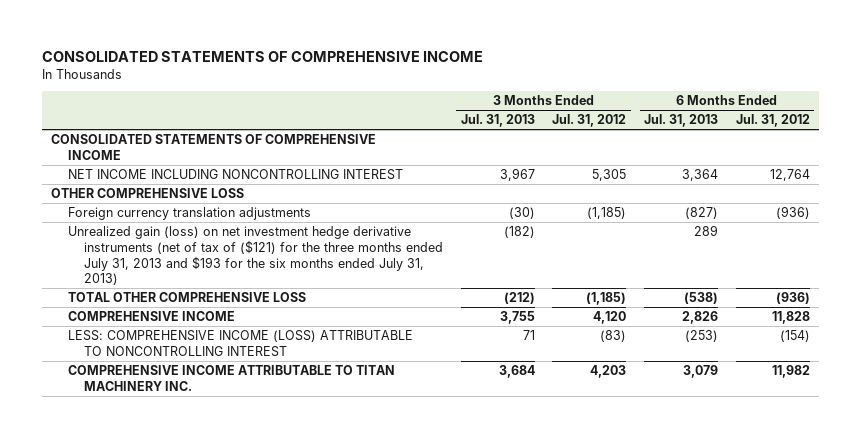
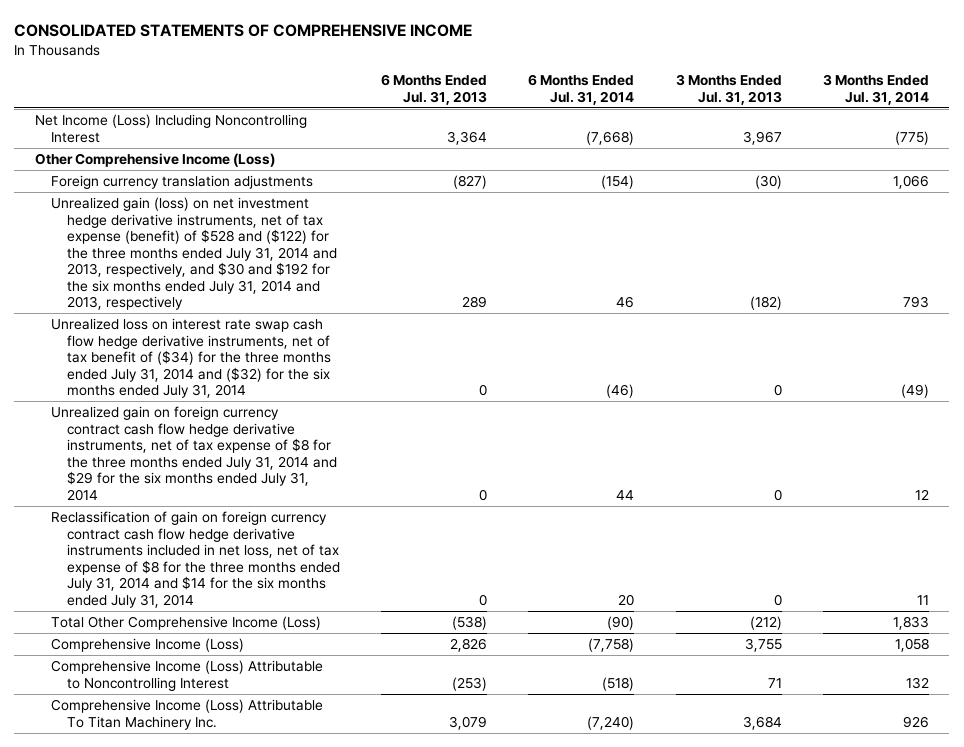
[552,114,627,128] Jul. 31, 2012 -> none
[736,114,811,128] Jul. 31, 2012 -> none
none -> [528,74,635,105] 6 Months Ended Jul. 31, 2014
none -> [822,74,929,105] 3 Months Ended Jul. 31, 2014
[51,134,377,160] CONSOLIDATED STATEMENTS OF COMPREHENSIVE INCOME -> none
[67,169,403,181] NET INCOME INCLUDING NONCONTROLLING INTEREST -> [35,114,308,143] Net Income (Loss) Including Noncontrolling Interest
[51,188,245,199] OTHER COMPREHENSIVE LOSS -> [35,153,276,168] Other Comprehensive Income (Loss)
[67,226,443,286] Unrealized gain (loss) on net investment hedge derivative instruments (net of tax of ($121) for the three months ended July 31, 2013 and $193 for the six months ended July 31, 2013) -> [51,197,338,311] Unrealized gain (loss) on net investment hedge derivative instruments, net of tax expense (benefit) of $528 and ($122) for the three months ended July 31, 2014 and 2013, respectively, and $30 and $192 for the six months ended July 31, 2014 and 2013, respectively
none -> [51,318,332,399] Unrealized loss on interest rate swap cash flow hedge derivative instruments, net of tax benefit of ($34) for the three months ended July 31, 2014 and ($32) for the six months ended July 31, 2014
none -> [51,406,338,501] Unrealized gain on foreign currency contract cash flow hedge derivative instruments, net of tax expense of $8 for the three months ended July 31, 2014 and $29 for the six months ended July 31, 2014
none -> [51,511,341,608] Reclassification of gain on foreign currency contract cash flow hedge derivative instruments included in net loss, net of tax expense of $8 for the three months ended July 31, 2014 and $14 for the six months ended July 31, 2014
[67,292,306,303] TOTAL OTHER COMPREHENSIVE LOSS -> [51,616,322,631] Total Other Comprehensive Income (Loss)
[67,311,235,322] COMPREHENSIVE INCOME -> [51,638,245,653] Comprehensive Income (Loss)
[67,330,413,357] LESS: COMPREHENSIVE INCOME (LOSS) ATTRIBUTABLE TO NONCONTROLLING INTEREST -> [51,660,324,691] Comprehensive Income (Loss) Attributable to Noncontrolling Interest
[67,365,395,391] COMPREHENSIVE INCOME ATTRIBUTABLE TO TITAN MACHINERY INC. -> [51,699,324,730] Comprehensive Income (Loss) Attributable To Titan Machinery Inc.

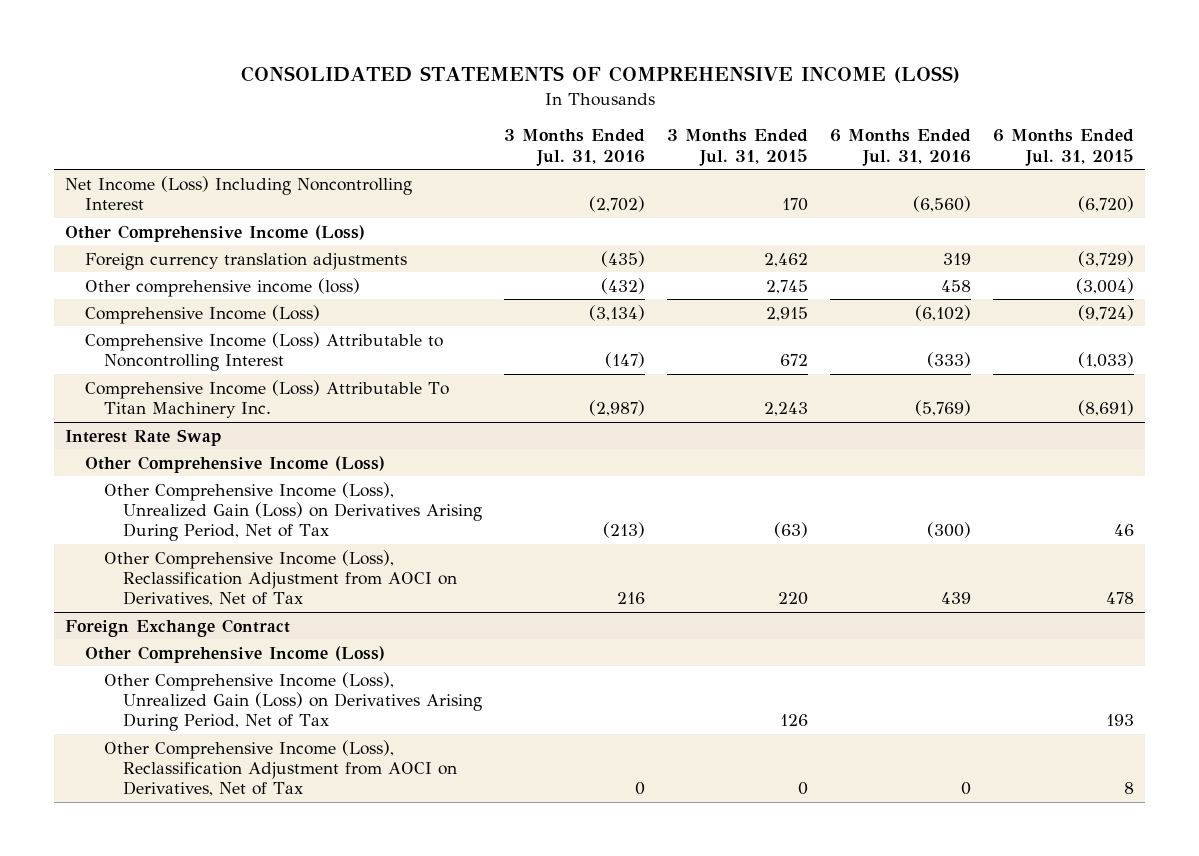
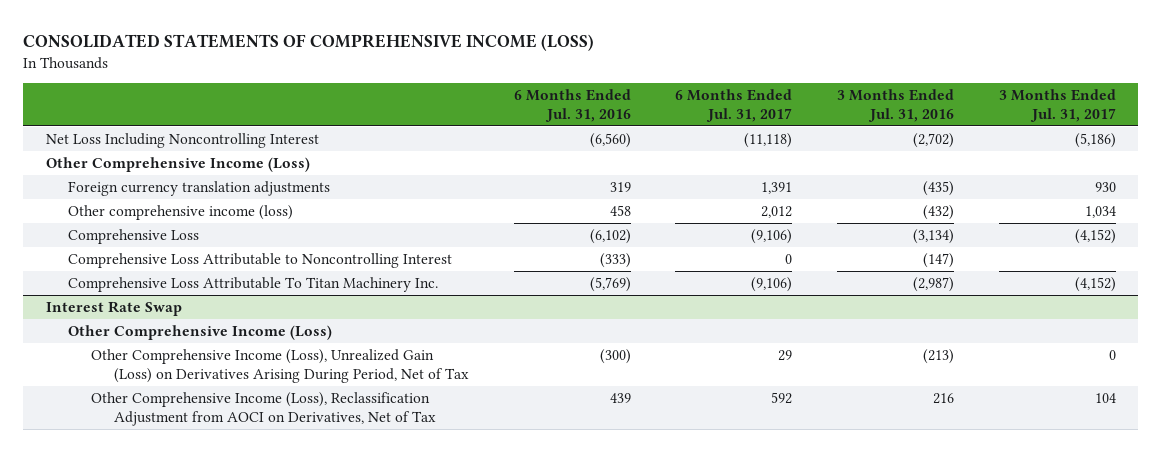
[667,129,809,166] 3 Months Ended Jul. 31, 2015 -> none
[992,129,1134,166] 6 Months Ended Jul. 31, 2015 -> none
none -> [675,89,793,122] 6 Months Ended Jul. 31, 2017
none -> [998,89,1116,122] 3 Months Ended Jul. 31, 2017
[65,175,413,210] Net Income (Loss) Including Noncontrolling Interest -> [45,133,319,149] Net Loss Including Noncontrolling Interest
[84,304,320,324] Comprehensive Income (Loss) -> [68,229,200,245] Comprehensive Loss
[84,331,443,371] Comprehensive Income (Loss) Attributable to Noncontrolling Interest -> [68,253,453,269] Comprehensive Loss Attributable to Noncontrolling Interest
[84,379,449,418] Comprehensive Income (Loss) Attributable To Titan Machinery Inc. -> [68,277,439,293] Comprehensive Loss Attributable To Titan Machinery Inc.
[65,618,291,637] Foreign Exchange Contract -> none
[84,645,385,663] Other Comprehensive Income (Loss) -> none
[104,671,483,731] Other Comprehensive Income (Loss), Unrealized Gain (Loss) on Derivatives Arising During Period, Net of Tax -> none
[104,739,458,796] Other Comprehensive Income (Loss), Reclassification Adjustment from AOCI on Derivatives, Net of Tax -> none

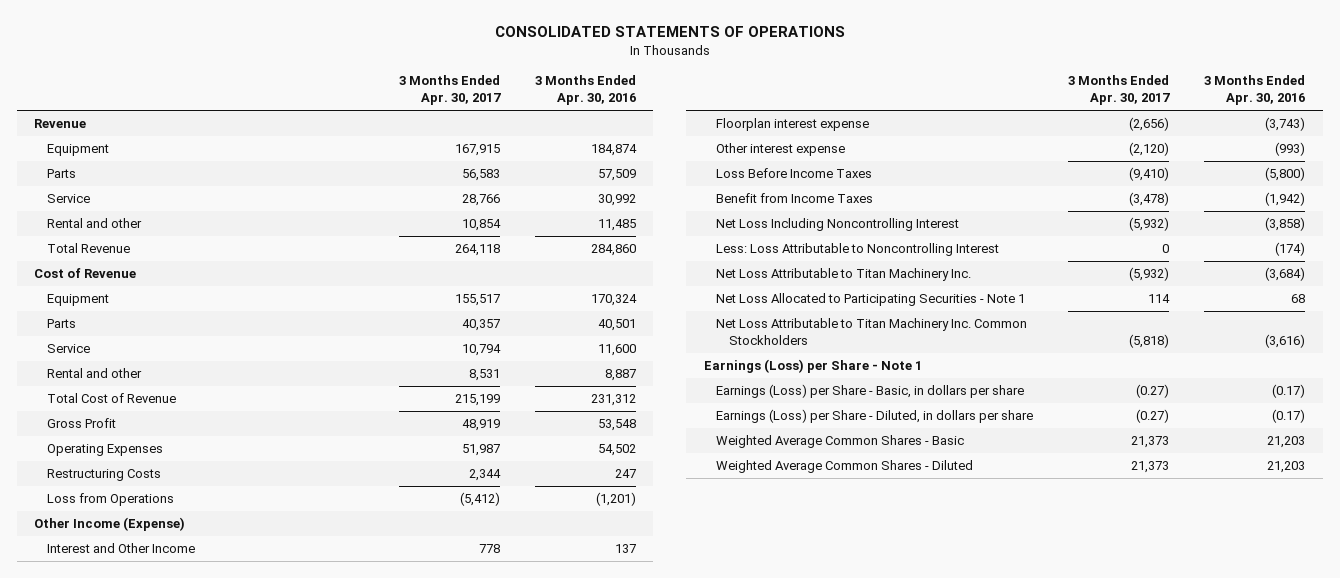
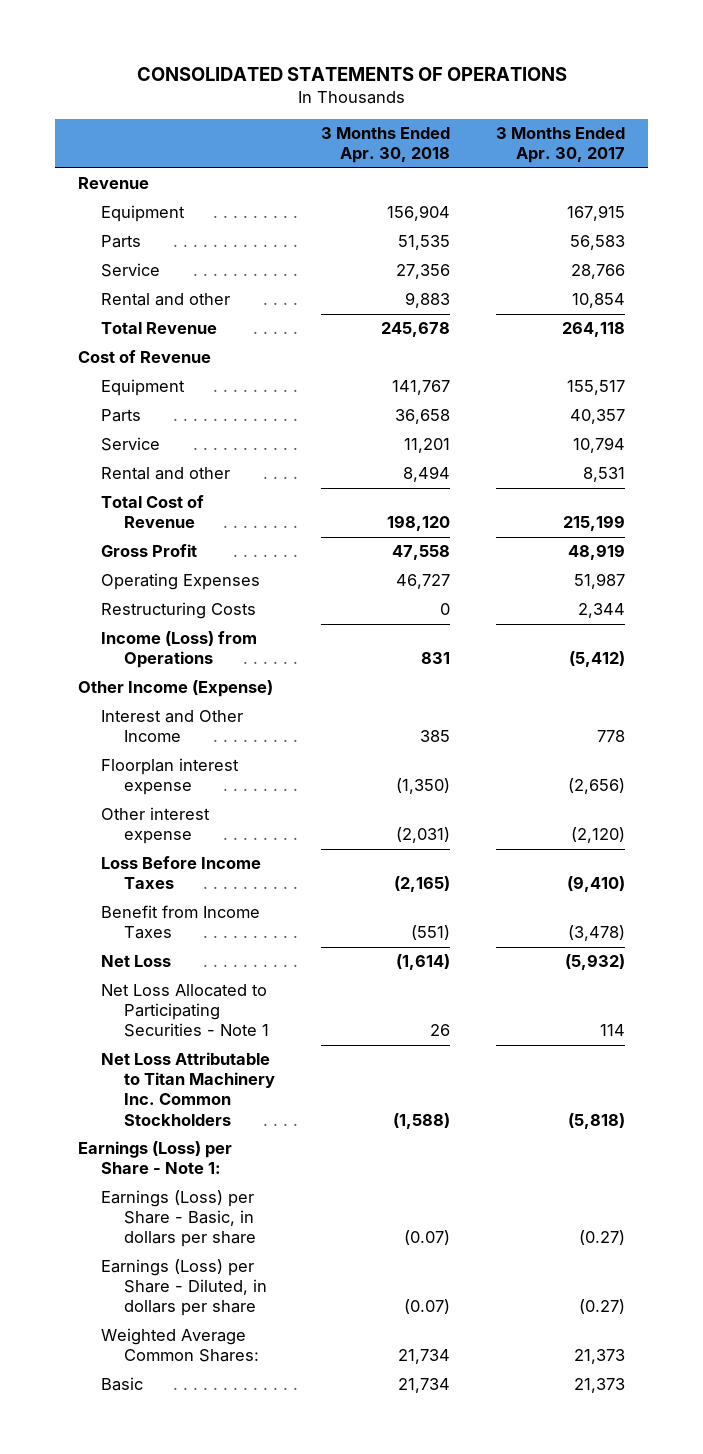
[534,75,636,106] 3 Months Ended Apr. 30, 2016 -> none
none -> [321,127,451,164] 3 Months Ended Apr. 30, 2018
[46,493,174,507] Loss from Operations -> [101,631,258,669] Income (Loss) from Operations
[716,243,1000,257] Less: Loss Attributable to Noncontrolling Interest -> none
[716,268,972,282] Net Loss Attributable to Titan Machinery Inc. -> none
[716,218,960,232] Net Loss Including Noncontrolling Interest -> [101,955,172,968] Net Loss
[703,359,922,374] Earnings (Loss) per Share - Note 1 -> [78,1141,233,1175] Earnings (Loss) per Share - Note 1:
[716,435,965,449] Weighted Average Common Shares - Basic -> [101,1328,260,1363] Weighted Average Common Shares:
[716,460,974,474] Weighted Average Common Shares - Diluted -> [101,1377,144,1392] Basic

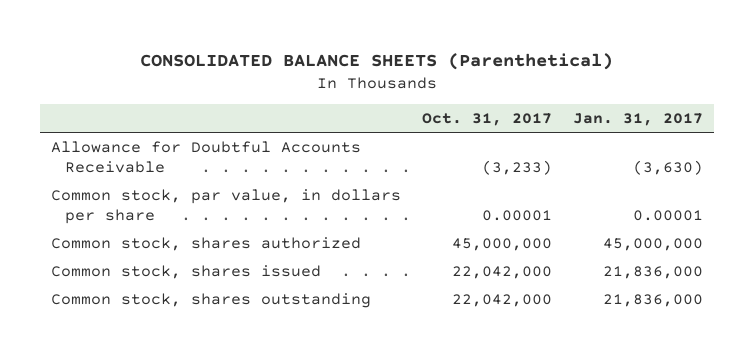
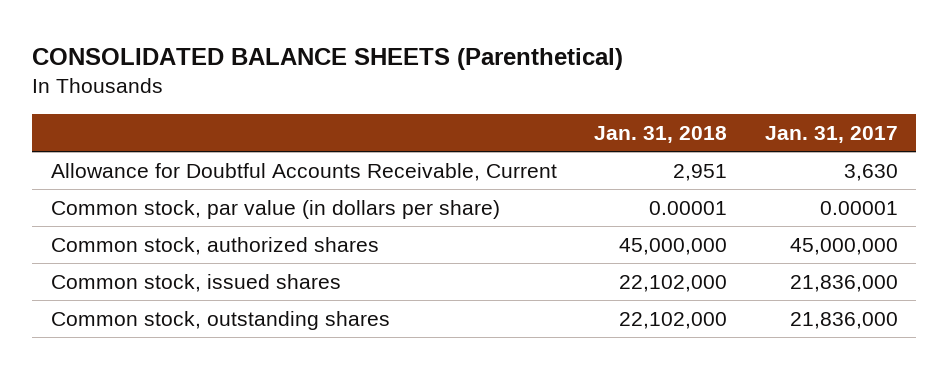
[421,113,552,127] Oct. 31, 2017 -> none
none -> [594,125,728,143] Jan. 31, 2018
[50,140,361,173] Allowance for Doubtful Accounts Receivable -> [50,162,557,181] Allowance for Doubtful Accounts Receivable, Current
[633,159,704,175] (3,630) -> [843,163,898,181] 3,630
[50,188,401,224] Common stock, par value, in dollars per share -> [50,199,500,219] Common stock, par value (in dollars per share)
[50,236,361,251] Common stock, shares authorized -> [50,236,379,255] Common stock, authorized shares
[50,264,321,279] Common stock, shares issued -> [50,273,341,292] Common stock, issued shares
[50,292,371,308] Common stock, shares outstanding -> [50,310,390,330] Common stock, outstanding shares

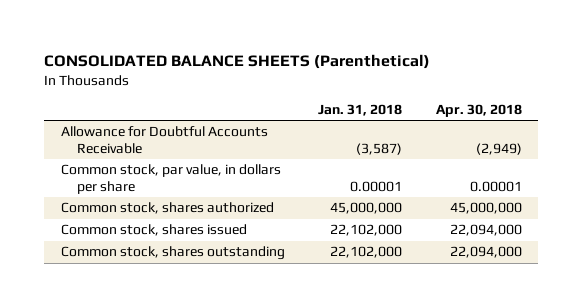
[764,125,898,143] Jan. 31, 2017 -> none
none -> [435,103,522,117] Apr. 30, 2018
[50,162,557,181] Allowance for Doubtful Accounts Receivable, Current -> [61,126,269,154] Allowance for Doubtful Accounts Receivable
[673,163,728,181] 2,951 -> [356,142,403,155] (3,587)
[50,199,500,219] Common stock, par value (in dollars per share) -> [61,164,282,194] Common stock, par value, in dollars per share
[50,236,379,255] Common stock, authorized shares -> [61,202,275,215] Common stock, shares authorized
[50,273,341,292] Common stock, issued shares -> [61,224,248,237] Common stock, shares issued
[50,310,390,330] Common stock, outstanding shares -> [61,246,286,261] Common stock, shares outstanding

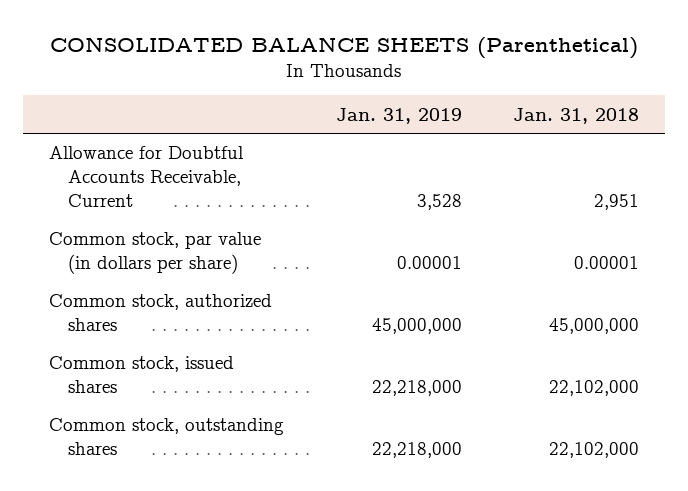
[435,103,522,117] Apr. 30, 2018 -> none
none -> [335,107,462,124] Jan. 31, 2019
[61,126,269,154] Allowance for Doubtful Accounts Receivable -> [49,146,245,208] Allowance for Doubtful Accounts Receivable, Current
[356,142,403,155] (3,587) -> [594,194,640,211] 2,951
[61,164,282,194] Common stock, par value, in dollars per share -> [49,232,262,275] Common stock, par value (in dollars per share)
[61,202,275,215] Common stock, shares authorized -> [49,294,273,332] Common stock, authorized shares
[61,224,248,237] Common stock, shares issued -> [49,356,235,394] Common stock, issued shares
[61,246,286,261] Common stock, shares outstanding -> [49,418,285,456] Common stock, outstanding shares

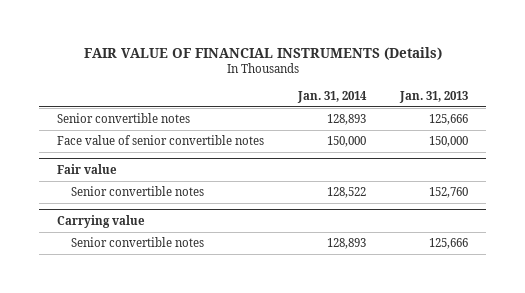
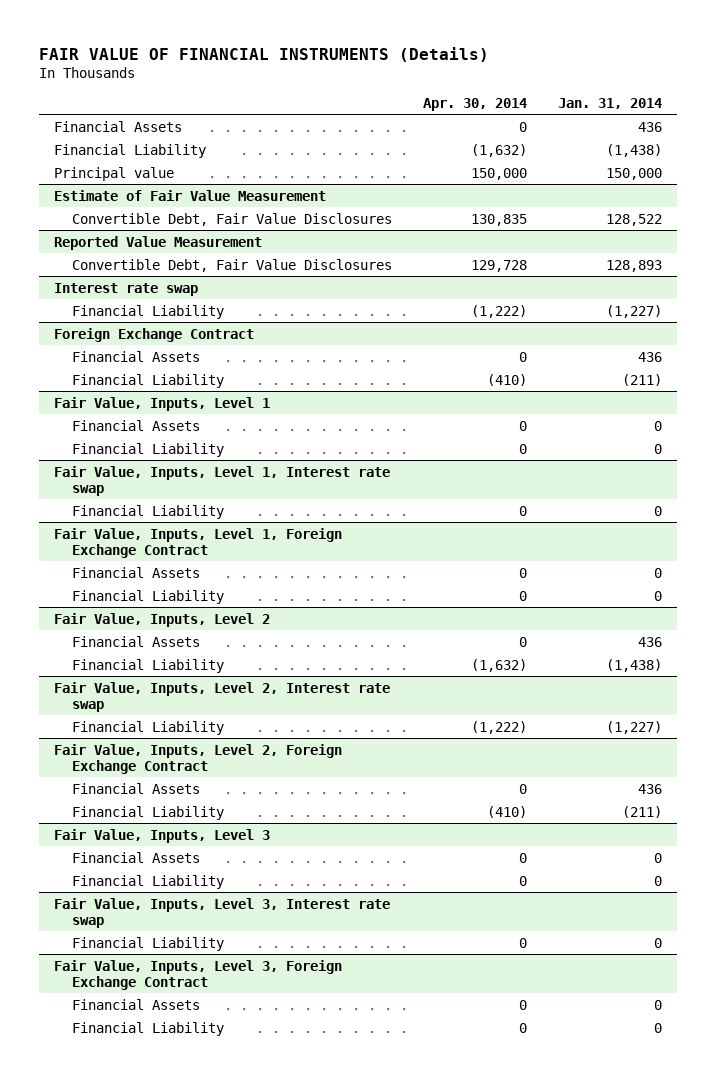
[399,91,469,104] Jan. 31, 2013 -> none
none -> [422,97,527,111] Apr. 30, 2014
[56,113,190,124] Senior convertible notes -> none
[56,164,117,175] Fair value -> none
[56,215,145,229] Carrying value -> none
none -> [54,120,183,132] Financial Assets
none -> [54,143,207,158] Financial Liability
[56,135,264,146] Face value of senior convertible notes -> [54,166,175,181] Principal value
none -> [54,189,327,201] Estimate of Fair Value Measurement
[70,186,204,197] Senior convertible notes -> [72,212,393,226] Convertible Debt, Fair Value Disclosures
none -> [54,235,263,250] Reported Value Measurement
[70,237,204,248] Senior convertible notes -> [72,258,393,272] Convertible Debt, Fair Value Disclosures
none -> [54,282,199,296] Interest rate swap
none -> [72,304,225,319] Financial Liability
none -> [54,327,255,342] Foreign Exchange Contract
none -> [72,350,201,362] Financial Assets
none -> [72,373,225,388] Financial Liability
none -> [54,396,271,411] Fair Value, Inputs, Level 1
none -> [72,419,201,431] Financial Assets
none -> [72,442,225,457] Financial Liability
none -> [54,465,391,496] Fair Value, Inputs, Level 1, Interest rate swap
none -> [72,504,225,519] Financial Liability
none -> [54,527,343,558] Fair Value, Inputs, Level 1, Foreign Exchange Contract
none -> [72,566,201,578] Financial Assets
none -> [72,589,225,604] Financial Liability
none -> [54,612,271,627] Fair Value, Inputs, Level 2
none -> [72,635,201,647] Financial Assets
none -> [72,658,225,673] Financial Liability
none -> [54,681,391,712] Fair Value, Inputs, Level 2, Interest rate swap
none -> [72,720,225,735] Financial Liability
none -> [54,743,343,774] Fair Value, Inputs, Level 2, Foreign Exchange Contract
none -> [72,782,201,794] Financial Assets
none -> [72,805,225,820] Financial Liability
none -> [54,828,271,843] Fair Value, Inputs, Level 3
none -> [72,851,201,863] Financial Assets
none -> [72,874,225,889] Financial Liability
none -> [54,897,391,928] Fair Value, Inputs, Level 3, Interest rate swap
none -> [72,936,225,951] Financial Liability
none -> [54,959,343,990] Fair Value, Inputs, Level 3, Foreign Exchange Contract
none -> [72,998,201,1010] Financial Assets
none -> [72,1021,225,1036] Financial Liability

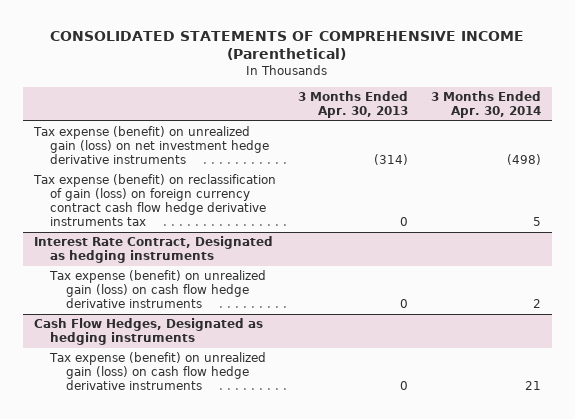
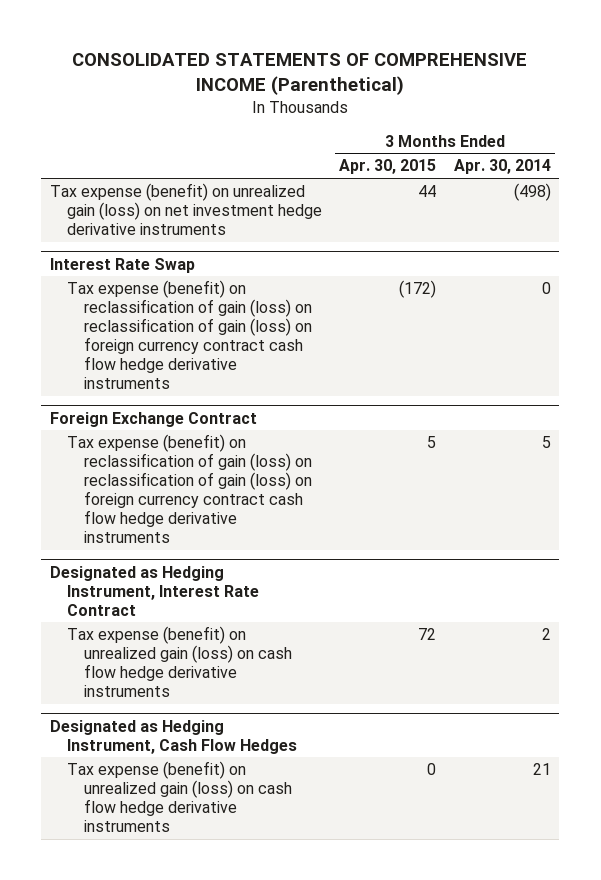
[298,91,409,119] 3 Months Ended Apr. 30, 2013 -> none
none -> [339,159,437,175] Apr. 30, 2015
none -> [50,257,196,273] Interest Rate Swap
[33,174,277,227] Tax expense (benefit) on reclassification of gain (loss) on foreign currency contract cash flow hedge derivative instruments tax -> [66,280,312,390] Tax expense (benefit) on reclassification of gain (loss) on reclassification of gain (loss) on foreign currency contract cash flow hedge derivative instruments
[532,217,541,227] 5 -> [541,282,551,295] 0
none -> [50,411,258,427] Foreign Exchange Contract
none -> [66,434,312,544] Tax expense (benefit) on reclassification of gain (loss) on reclassification of gain (loss) on foreign currency contract cash flow hedge derivative instruments
[34,236,274,264] Interest Rate Contract, Designated as hedging instruments -> [50,565,259,616] Designated as Hedging Instrument, Interest Rate Contract
[34,318,264,346] Cash Flow Hedges, Designated as hedging instruments -> [50,719,297,754] Designated as Hedging Instrument, Cash Flow Hedges

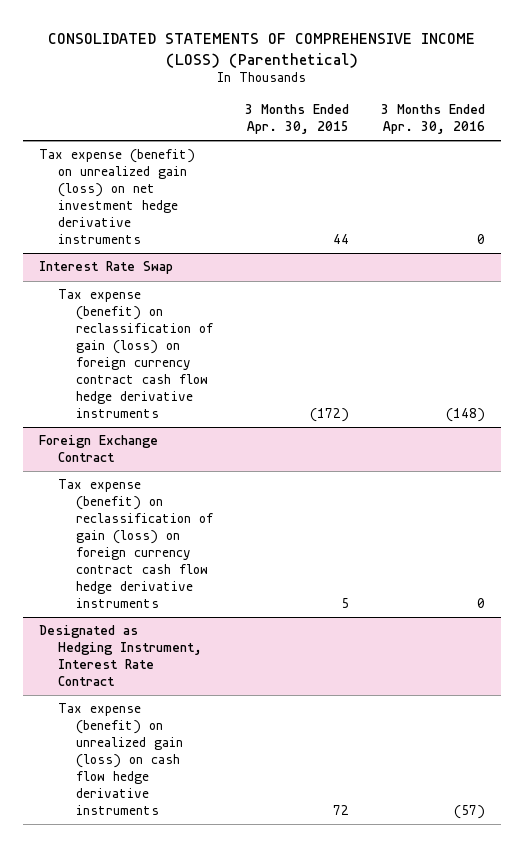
[72,53,528,96] CONSOLIDATED STATEMENTS OF COMPREHENSIVE INCOME (Parenthetical) -> [48,32,476,68] CONSOLIDATED STATEMENTS OF COMPREHENSIVE INCOME (LOSS) (Parenthetical)
[453,159,551,175] Apr. 30, 2014 -> none
none -> [381,104,486,135] 3 Months Ended Apr. 30, 2016
[66,280,312,390] Tax expense (benefit) on reclassification of gain (loss) on reclassification of gain (loss) on foreign currency contract cash flow hedge derivative instruments -> [57,289,214,418] Tax expense (benefit) on reclassification of gain (loss) on foreign currency contract cash flow hedge derivative instruments
[66,434,312,544] Tax expense (benefit) on reclassification of gain (loss) on reclassification of gain (loss) on foreign currency contract cash flow hedge derivative instruments -> [57,479,214,608] Tax expense (benefit) on reclassification of gain (loss) on foreign currency contract cash flow hedge derivative instruments
[50,719,297,754] Designated as Hedging Instrument, Cash Flow Hedges -> none
[66,761,292,833] Tax expense (benefit) on unrealized gain (loss) on cash flow hedge derivative instruments -> none

